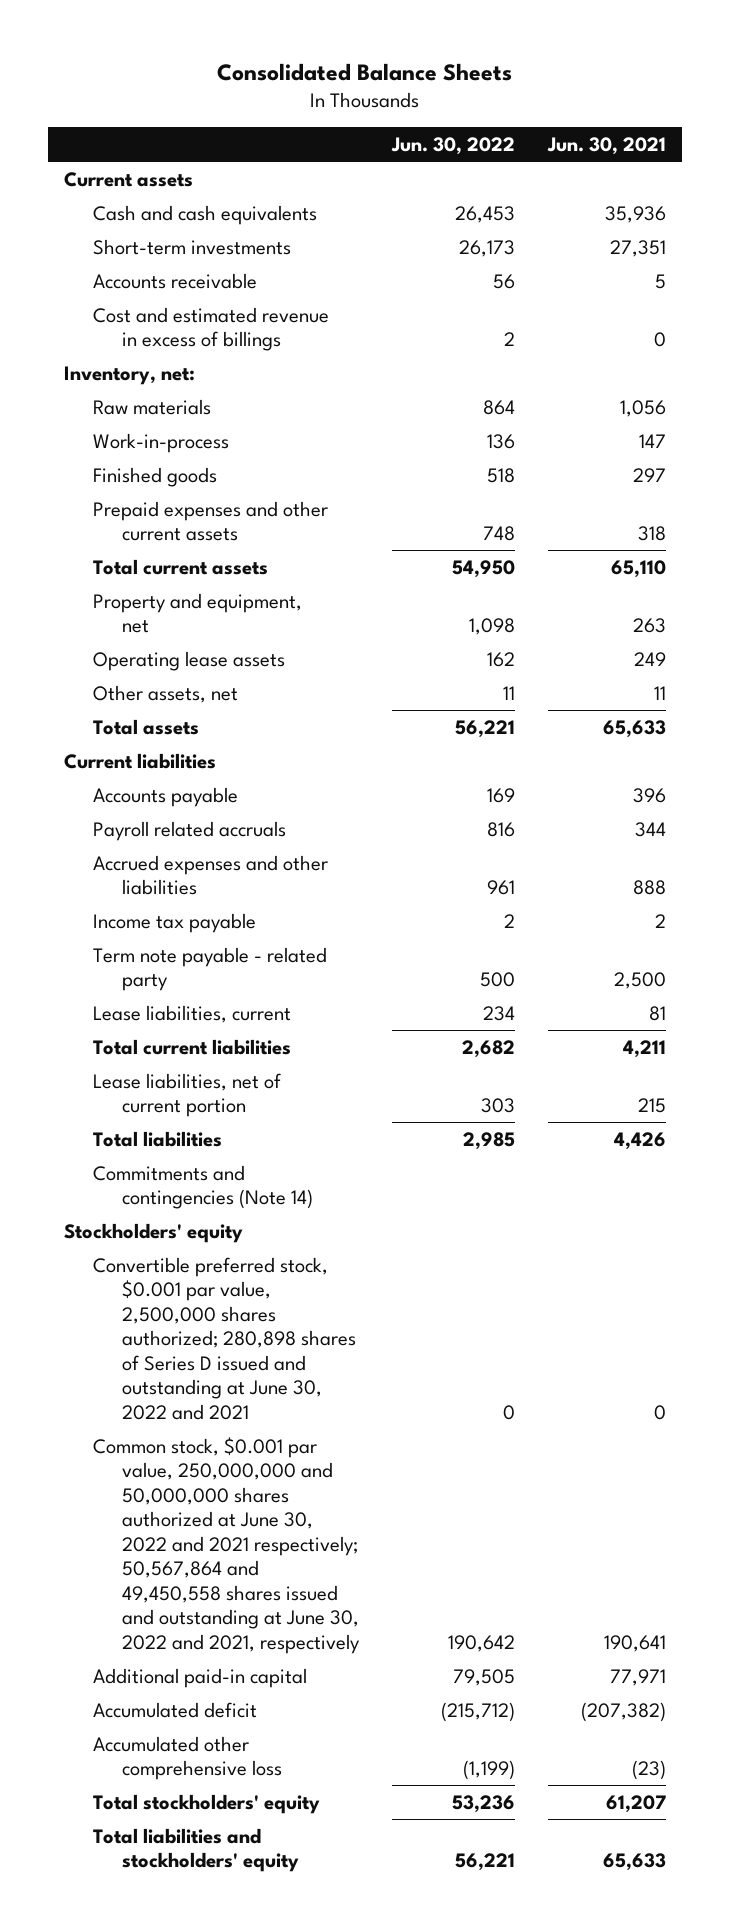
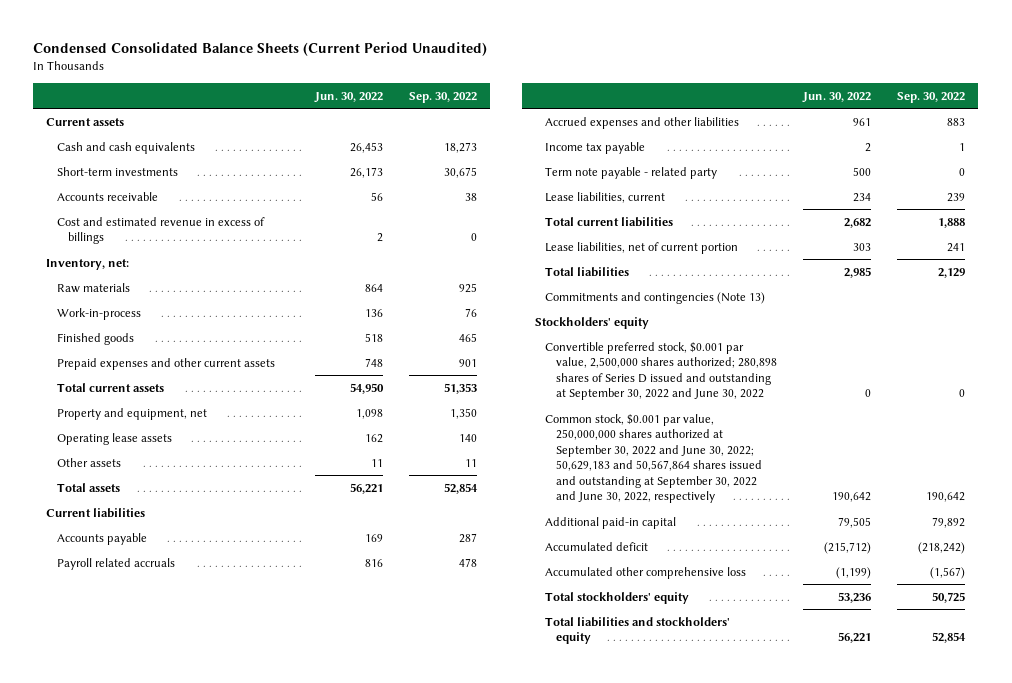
[217,62,513,81] Consolidated Balance Sheets -> [33,42,488,57] Condensed Consolidated Balance Sheets (Current Period Unaudited)
[546,137,666,156] Jun. 30, 2021 -> none
none -> [409,91,478,103] Sep. 30, 2022
[93,684,239,703] Other assets, net -> [57,457,122,467] Other assets
[93,1164,314,1210] Commitments and contingencies (Note 14) -> [545,291,766,304] Commitments and contingencies (Note 13)
[93,1256,357,1420] Convertible preferred stock, $0.001 par value, 2,500,000 shares authorized; 280,898 shares of Series D issued and outstanding at June 30, 2022 and 2021 -> [545,341,778,401] Convertible preferred stock, $0.001 par value, 2,500,000 shares authorized; 280,898 shares of Series D issued and outstanding at September 30, 2022 and June 30, 2022
[93,1436,361,1655] Common stock, $0.001 par value, 250,000,000 and 50,000,000 shares authorized at June 30, 2022 and 2021 respectively; 50,567,864 and 49,450,558 shares issued and outstanding at June 30, 2022 and 2021, respectively -> [545,413,763,504] Common stock, $0.001 par value, 250,000,000 shares authorized at September 30, 2022 and June 30, 2022; 50,629,183 and 50,567,864 shares issued and outstanding at September 30, 2022 and June 30, 2022, respectively

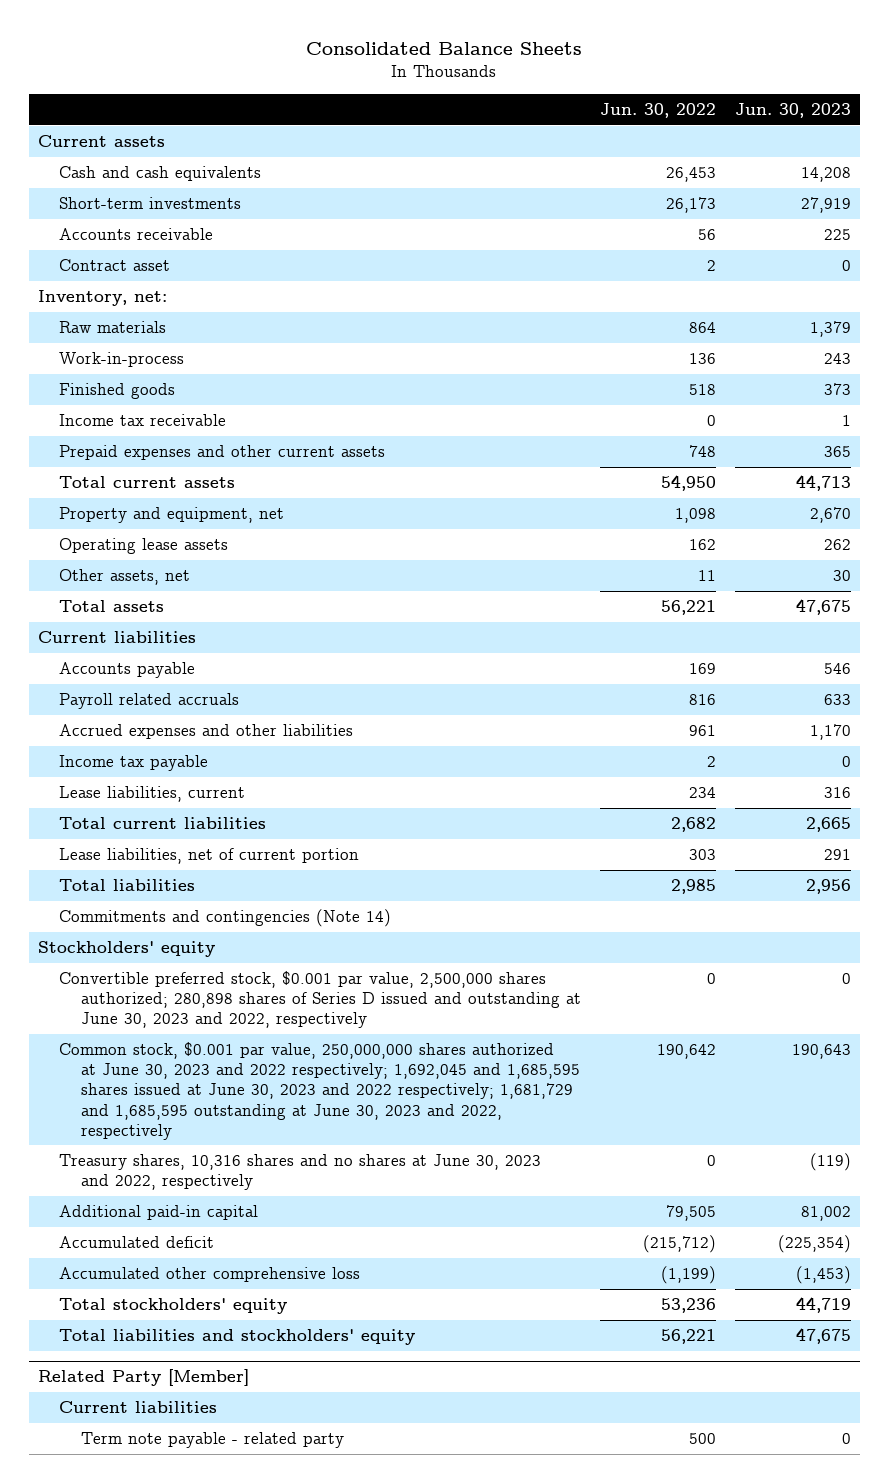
[33,42,488,57] Condensed Consolidated Balance Sheets (Current Period Unaudited) -> [306,41,583,55] Consolidated Balance Sheets
[409,91,478,103] Sep. 30, 2022 -> none
none -> [734,102,851,118] Jun. 30, 2023
[57,216,266,245] Cost and estimated revenue in excess of billings -> [59,259,171,272] Contract asset
none -> [59,414,227,427] Income tax receivable
[57,457,122,467] Other assets -> [59,569,191,586] Other assets, net
[545,166,718,179] Term note payable - related party -> none
[545,291,766,304] Commitments and contingencies (Note 13) -> [59,909,392,928] Commitments and contingencies (Note 14)
[545,341,778,401] Convertible preferred stock, $0.001 par value, 2,500,000 shares authorized; 280,898 shares of Series D issued and outstanding at September 30, 2022 and June 30, 2022 -> [59,971,581,1029] Convertible preferred stock, $0.001 par value, 2,500,000 shares authorized; 280,898 shares of Series D issued and outstanding at June 30, 2023 and 2022, respectively
[545,413,763,504] Common stock, $0.001 par value, 250,000,000 shares authorized at September 30, 2022 and June 30, 2022; 50,629,183 and 50,567,864 shares issued and outstanding at September 30, 2022 and June 30, 2022, respectively -> [59,1042,580,1140] Common stock, $0.001 par value, 250,000,000 shares authorized at June 30, 2023 and 2022 respectively; 1,692,045 and 1,685,595 shares issued at June 30, 2023 and 2022 respectively; 1,681,729 and 1,685,595 outstanding at June 30, 2023 and 2022, respectively
none -> [59,1154,542,1191] Treasury shares, 10,316 shares and no shares at June 30, 2023 and 2022, respectively
none -> [38,1369,250,1387] Related Party [Member]
none -> [59,1401,218,1414] Current liabilities
none -> [80,1432,344,1449] Term note payable - related party

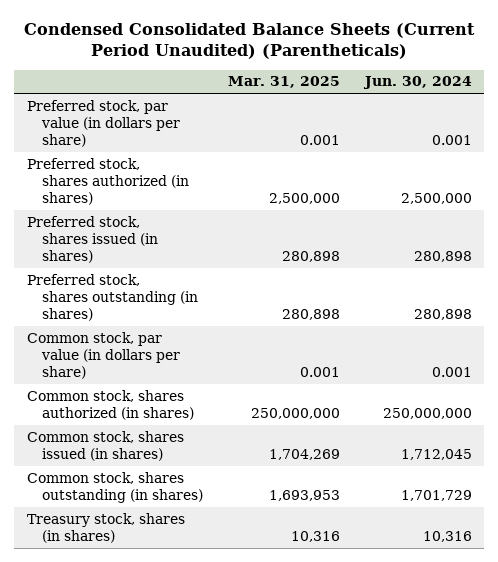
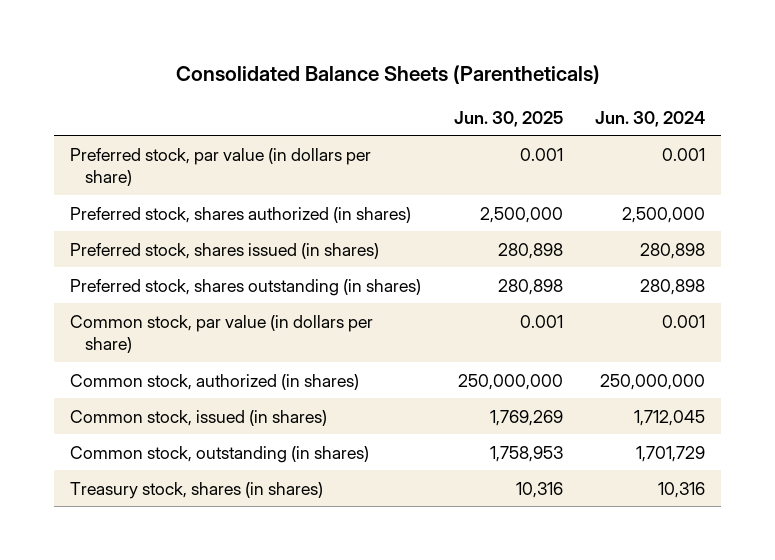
[24,23,476,60] Condensed Consolidated Balance Sheets (Current Period Unaudited) (Parentheticals) -> [175,65,600,85] Consolidated Balance Sheets (Parentheticals)
[228,76,341,89] Mar. 31, 2025 -> none
none -> [453,110,563,127] Jun. 30, 2025
[26,389,195,420] Common stock, shares authorized (in shares) -> [70,373,360,390] Common stock, authorized (in shares)
[26,430,184,461] Common stock, shares issued (in shares) -> [70,409,328,426] Common stock, issued (in shares)
[26,471,204,503] Common stock, shares outstanding (in shares) -> [70,445,370,463] Common stock, outstanding (in shares)

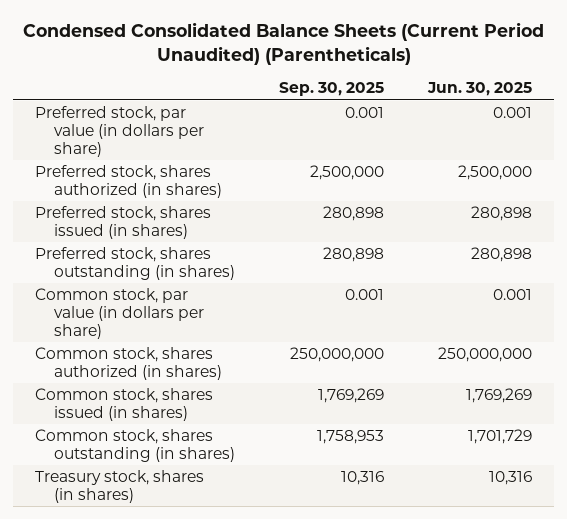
[175,65,600,85] Consolidated Balance Sheets (Parentheticals) -> [22,22,544,66] Condensed Consolidated Balance Sheets (Current Period Unaudited) (Parentheticals)
[595,110,706,127] Jun. 30, 2024 -> none
none -> [278,82,384,97] Sep. 30, 2025
[70,373,360,390] Common stock, authorized (in shares) -> [35,347,222,380] Common stock, shares authorized (in shares)
[70,409,328,426] Common stock, issued (in shares) -> [35,388,214,421] Common stock, shares issued (in shares)
[70,445,370,463] Common stock, outstanding (in shares) -> [35,429,235,462] Common stock, shares outstanding (in shares)
[489,445,563,462] 1,758,953 -> [467,429,532,445] 1,701,729

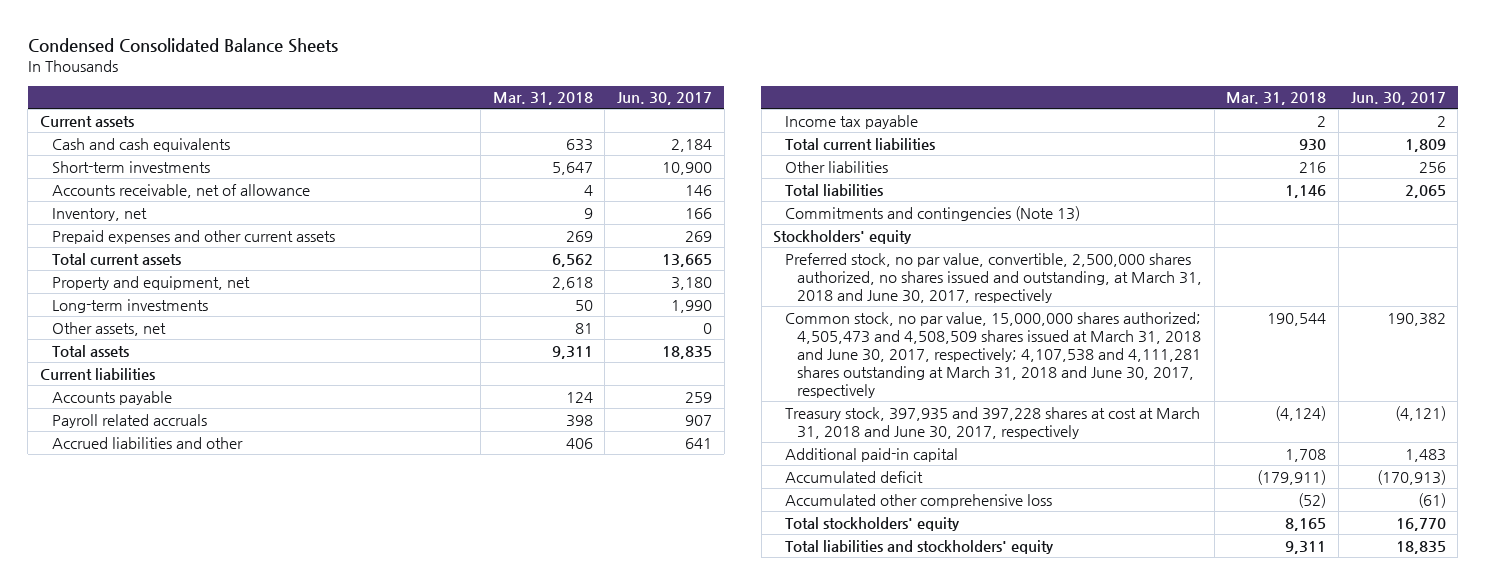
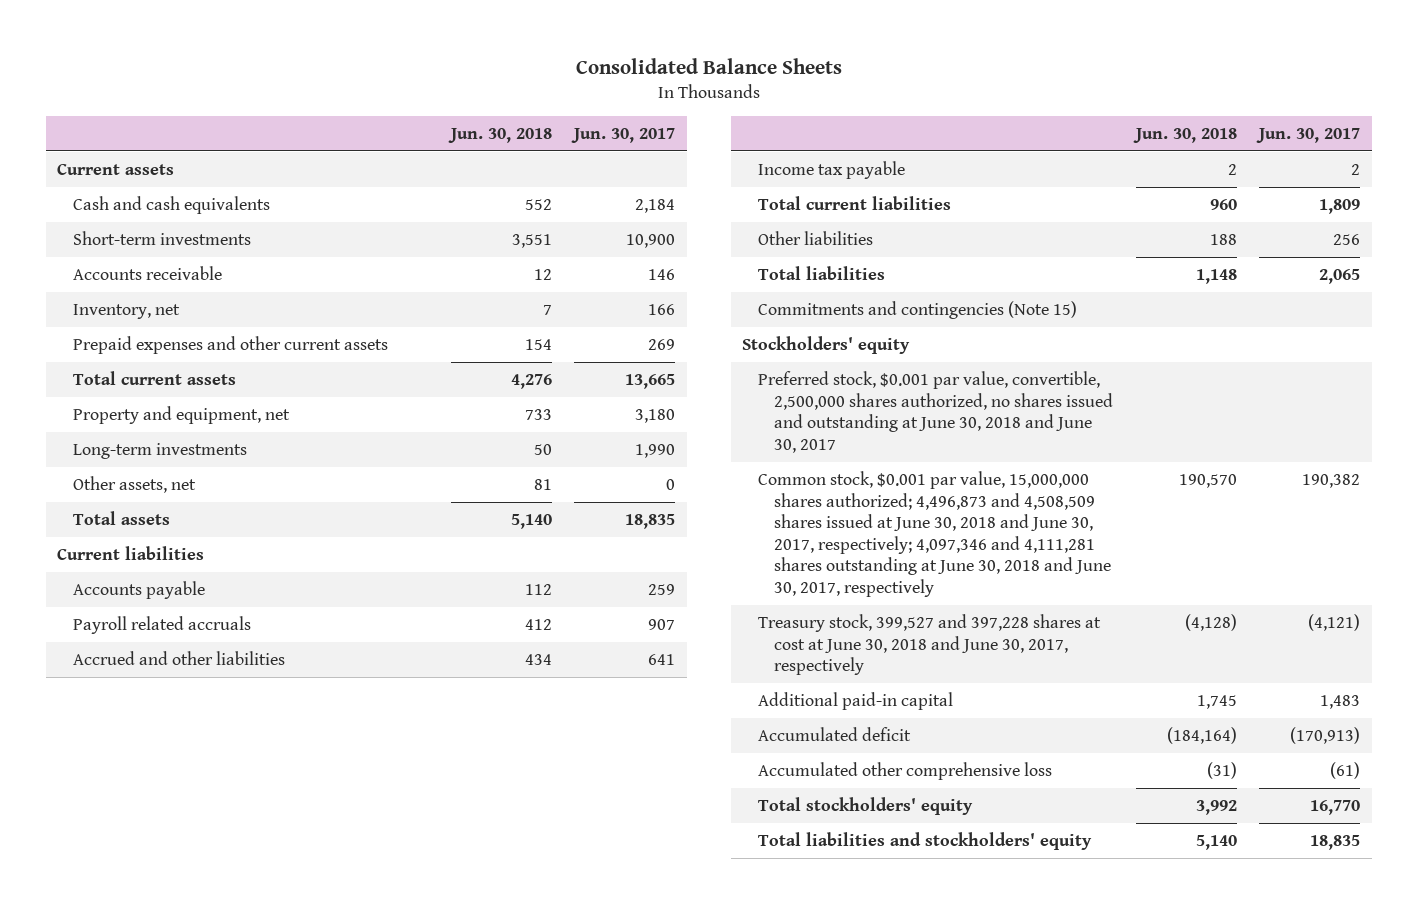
[27,37,338,53] Condensed Consolidated Balance Sheets -> [575,57,842,74] Consolidated Balance Sheets
[492,92,593,106] Mar. 31, 2018 -> none
none -> [447,127,552,143] Jun. 30, 2018
[51,183,310,198] Accounts receivable, net of allowance -> [73,266,223,281] Accounts receivable
[51,436,243,449] Accrued liabilities and other -> [73,651,286,666] Accrued and other liabilities
[785,205,1081,221] Commitments and contingencies (Note 13) -> [758,301,1078,320] Commitments and contingencies (Note 15)
[785,252,1203,303] Preferred stock, no par value, convertible, 2,500,000 shares authorized, no shares issued and outstanding, at March 31, 2018 and June 30, 2017, respectively -> [758,371,1114,453] Preferred stock, $0.001 par value, convertible, 2,500,000 shares authorized, no shares issued and outstanding at June 30, 2018 and June 30, 2017
[785,311,1202,398] Common stock, no par value, 15,000,000 shares authorized; 4,505,473 and 4,508,509 shares issued at March 31, 2018 and June 30, 2017, respectively; 4,107,538 and 4,111,281 shares outstanding at March 31, 2018 and June 30, 2017, respectively -> [758,471,1112,597] Common stock, $0.001 par value, 15,000,000 shares authorized; 4,496,873 and 4,508,509 shares issued at June 30, 2018 and June 30, 2017, respectively; 4,097,346 and 4,111,281 shares outstanding at June 30, 2018 and June 30, 2017, respectively
[785,406,1201,439] Treasury stock, 397,935 and 397,228 shares at cost at March 31, 2018 and June 30, 2017, respectively -> [758,614,1102,676] Treasury stock, 399,527 and 397,228 shares at cost at June 30, 2018 and June 30, 2017, respectively

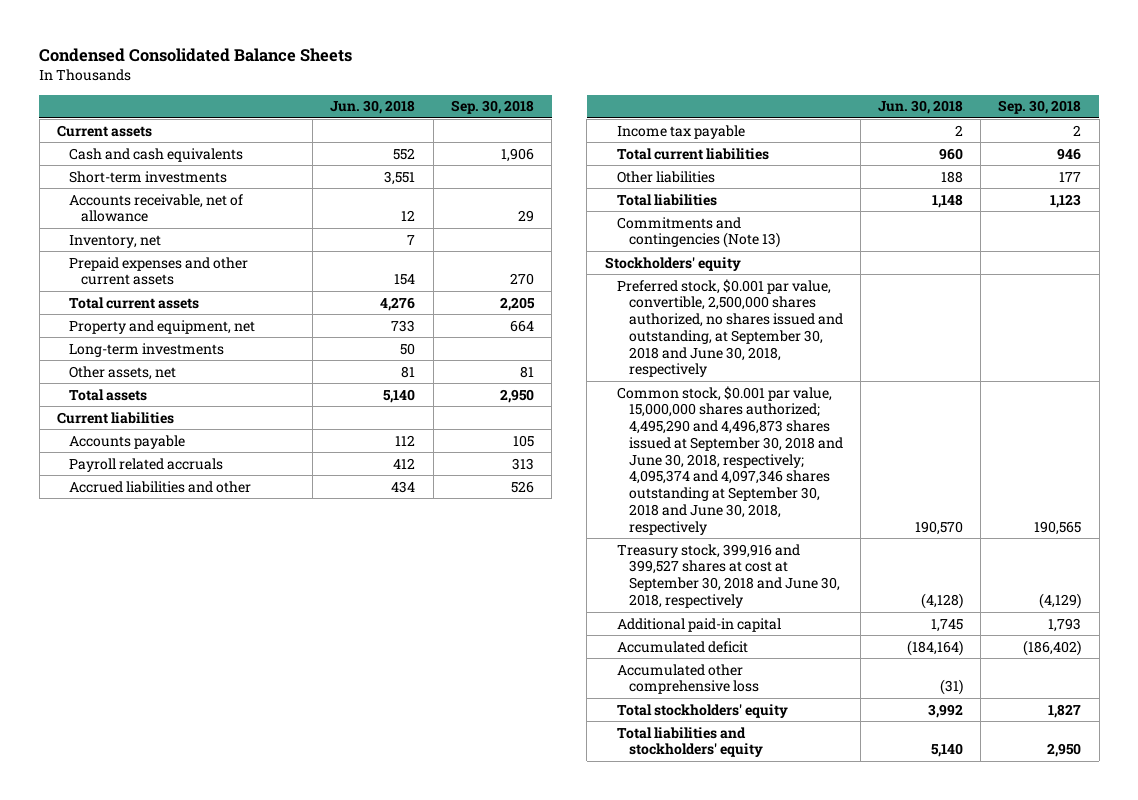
[575,57,842,74] Consolidated Balance Sheets -> [39,48,353,63] Condensed Consolidated Balance Sheets
[571,127,676,143] Jun. 30, 2017 -> none
none -> [450,100,534,115] Sep. 30, 2018
[73,266,223,281] Accounts receivable -> [69,193,244,223] Accounts receivable, net of allowance
[73,651,286,666] Accrued and other liabilities -> [69,480,252,493] Accrued liabilities and other
[758,301,1078,320] Commitments and contingencies (Note 15) -> [616,216,780,249] Commitments and contingencies (Note 13)
[758,371,1114,453] Preferred stock, $0.001 par value, convertible, 2,500,000 shares authorized, no shares issued and outstanding at June 30, 2018 and June 30, 2017 -> [616,278,843,378] Preferred stock, $0.001 par value, convertible, 2,500,000 shares authorized, no shares issued and outstanding, at September 30, 2018 and June 30, 2018, respectively
[758,471,1112,597] Common stock, $0.001 par value, 15,000,000 shares authorized; 4,496,873 and 4,508,509 shares issued at June 30, 2018 and June 30, 2017, respectively; 4,097,346 and 4,111,281 shares outstanding at June 30, 2018 and June 30, 2017, respectively -> [616,385,843,535] Common stock, $0.001 par value, 15,000,000 shares authorized; 4,495,290 and 4,496,873 shares issued at September 30, 2018 and June 30, 2018, respectively; 4,095,374 and 4,097,346 shares outstanding at September 30, 2018 and June 30, 2018, respectively
[758,614,1102,676] Treasury stock, 399,527 and 397,228 shares at cost at June 30, 2018 and June 30, 2017, respectively -> [616,543,840,608] Treasury stock, 399,916 and 399,527 shares at cost at September 30, 2018 and June 30, 2018, respectively

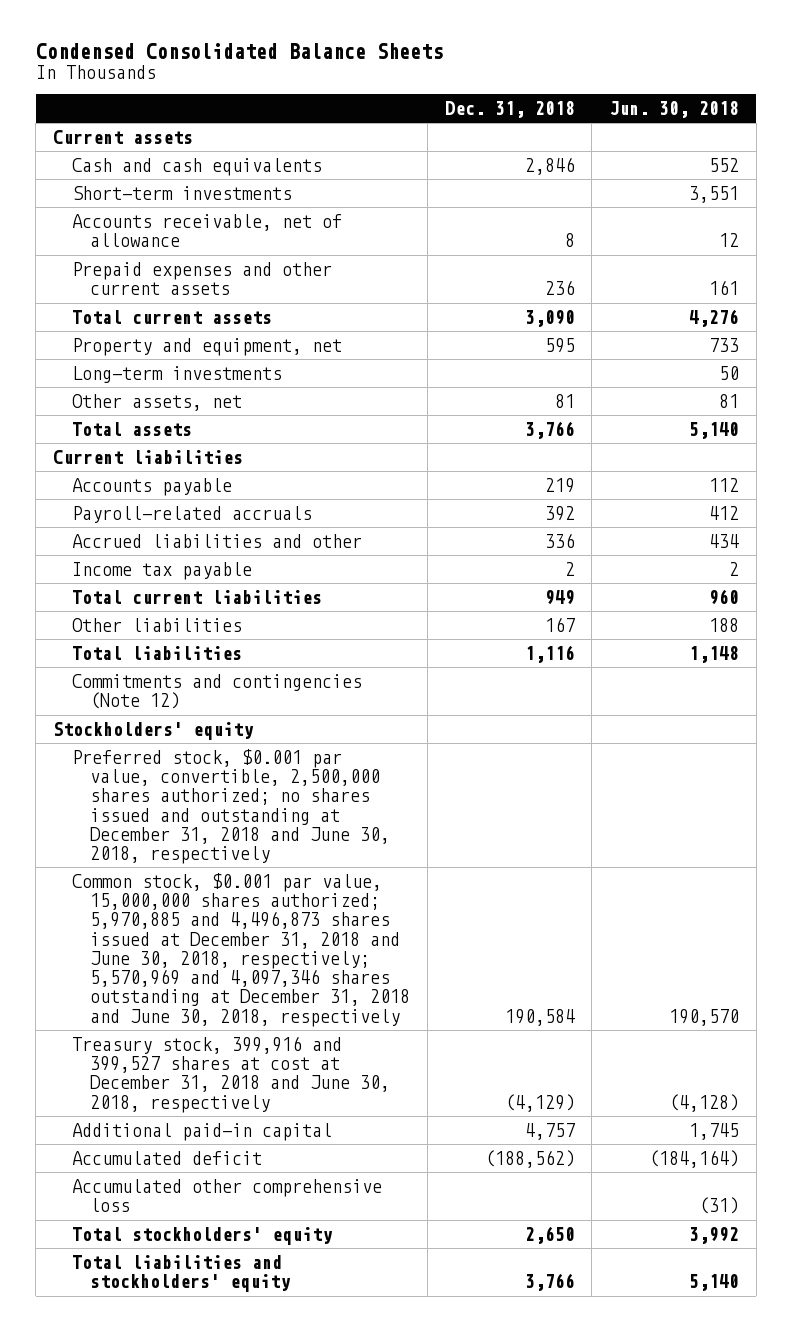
[450,100,534,115] Sep. 30, 2018 -> none
none -> [444,100,575,118] Dec. 31, 2018
[69,234,162,248] Inventory, net -> none
[394,274,416,286] 154 -> [708,280,739,296] 161
[69,457,224,472] Payroll related accruals -> [71,505,312,523] Payroll-related accruals
[616,216,780,249] Commitments and contingencies (Note 13) -> [71,673,362,710] Commitments and contingencies (Note 12)
[616,278,843,378] Preferred stock, $0.001 par value, convertible, 2,500,000 shares authorized, no shares issued and outstanding, at September 30, 2018 and June 30, 2018, respectively -> [71,748,391,865] Preferred stock, $0.001 par value, convertible, 2,500,000 shares authorized; no shares issued and outstanding at December 31, 2018 and June 30, 2018, respectively
[616,385,843,535] Common stock, $0.001 par value, 15,000,000 shares authorized; 4,495,290 and 4,496,873 shares issued at September 30, 2018 and June 30, 2018, respectively; 4,095,374 and 4,097,346 shares outstanding at September 30, 2018 and June 30, 2018, respectively -> [71,872,411,1027] Common stock, $0.001 par value, 15,000,000 shares authorized; 5,970,885 and 4,496,873 shares issued at December 31, 2018 and June 30, 2018, respectively; 5,570,969 and 4,097,346 shares outstanding at December 31, 2018 and June 30, 2018, respectively
[616,543,840,608] Treasury stock, 399,916 and 399,527 shares at cost at September 30, 2018 and June 30, 2018, respectively -> [71,1035,391,1113] Treasury stock, 399,916 and 399,527 shares at cost at December 31, 2018 and June 30, 2018, respectively

